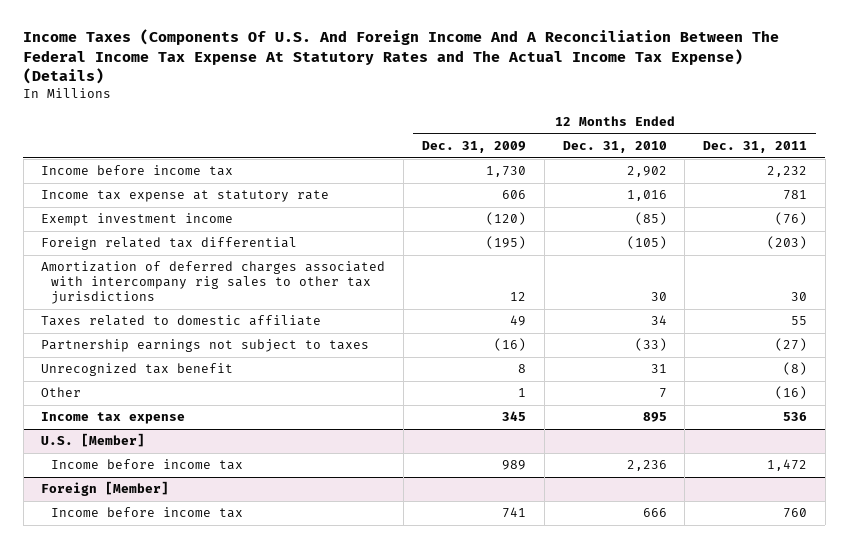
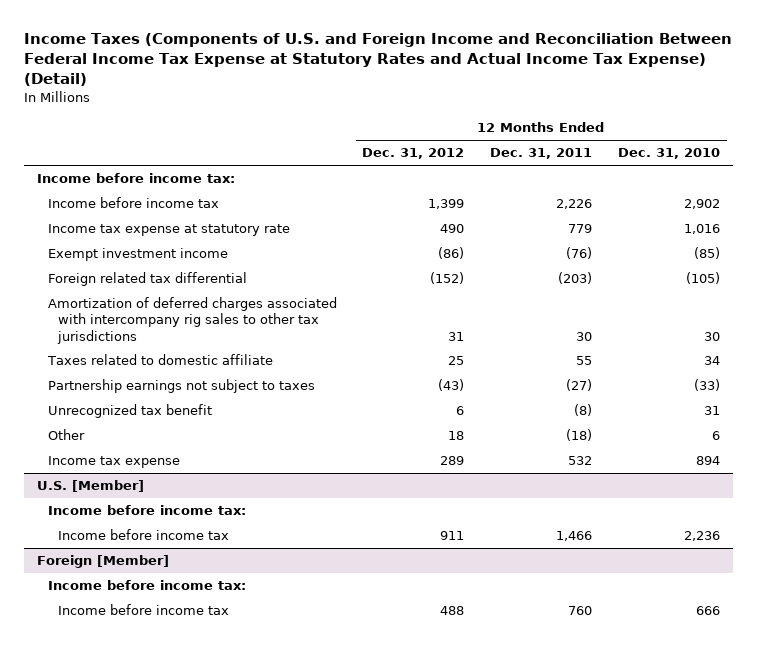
[23,29,780,84] Income Taxes (Components Of U.S. And Foreign Income And A Reconciliation Between The Federal Income Tax Expense At Statutory Rates and The Actual Income Tax Expense) (Details) -> [23,33,732,87] Income Taxes (Components of U.S. and Foreign Income and Reconciliation Between Federal Income Tax Expense at Statutory Rates and Actual Income Tax Expense) (Detail)
[421,140,526,153] Dec. 31, 2009 -> none
none -> [362,148,465,160] Dec. 31, 2012
none -> [36,173,235,184] Income before income tax:
[767,166,808,178] 2,232 -> [556,199,593,210] 2,226
[783,190,808,201] 781 -> [568,224,593,234] 779
[658,388,667,399] 7 -> [712,431,721,441] 6
[775,386,808,400] (16) -> [566,429,593,442] (18)
[642,412,667,423] 895 -> [696,456,721,466] 894
[783,412,808,422] 536 -> [568,456,593,466] 532
none -> [47,505,246,516] Income before income tax:
[767,459,808,472] 1,472 -> [556,531,593,542] 1,466
none -> [47,580,246,591] Income before income tax:

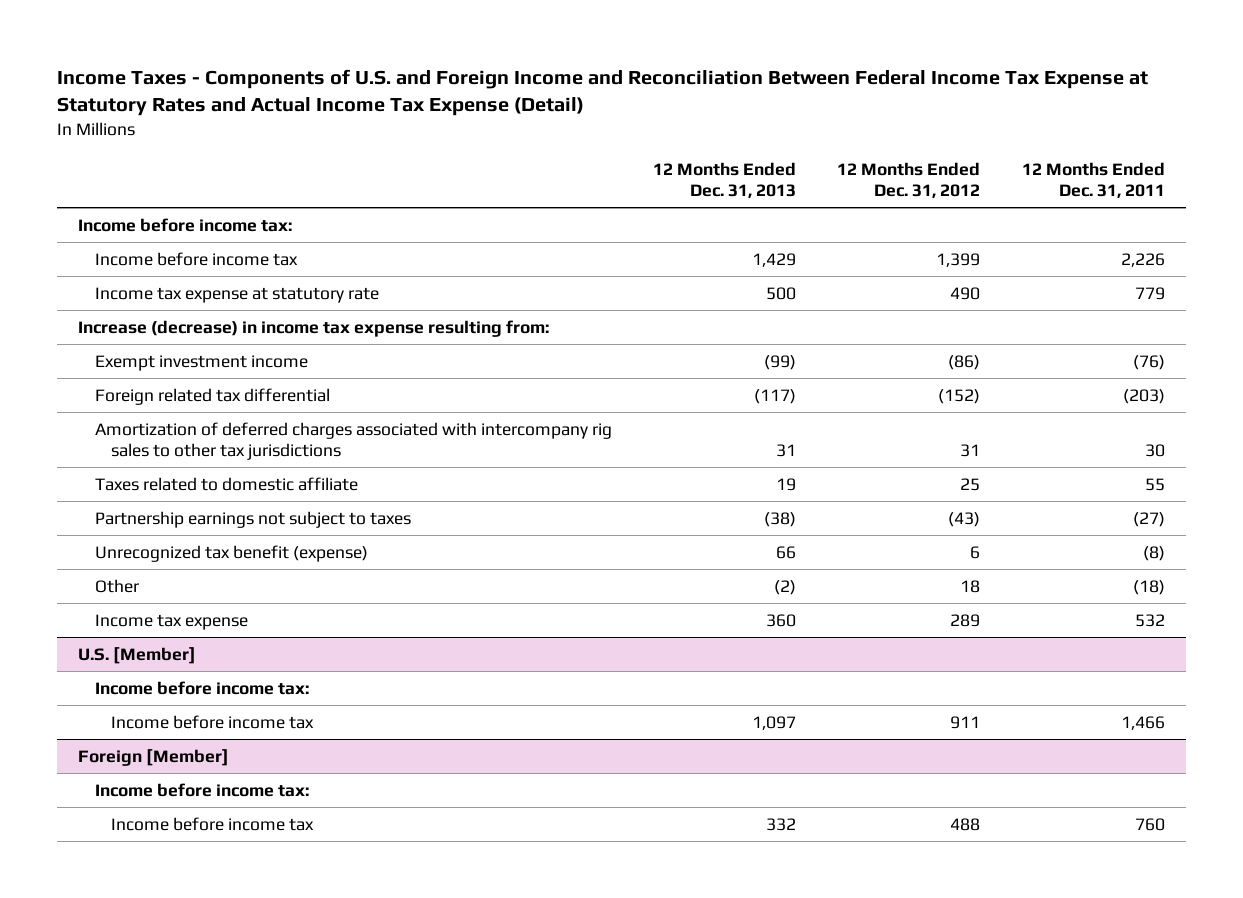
[23,33,732,87] Income Taxes (Components of U.S. and Foreign Income and Reconciliation Between Federal Income Tax Expense at Statutory Rates and Actual Income Tax Expense) (Detail) -> [57,69,1149,117] Income Taxes - Components of U.S. and Foreign Income and Reconciliation Between Federal Income Tax Expense at Statutory Rates and Actual Income Tax Expense (Detail)
[618,148,721,160] Dec. 31, 2010 -> none
none -> [652,161,796,199] 12 Months Ended Dec. 31, 2013
none -> [78,319,550,337] Increase (decrease) in income tax expense resulting from:
[47,404,212,419] Unrecognized tax benefit -> [94,544,368,562] Unrecognized tax benefit (expense)

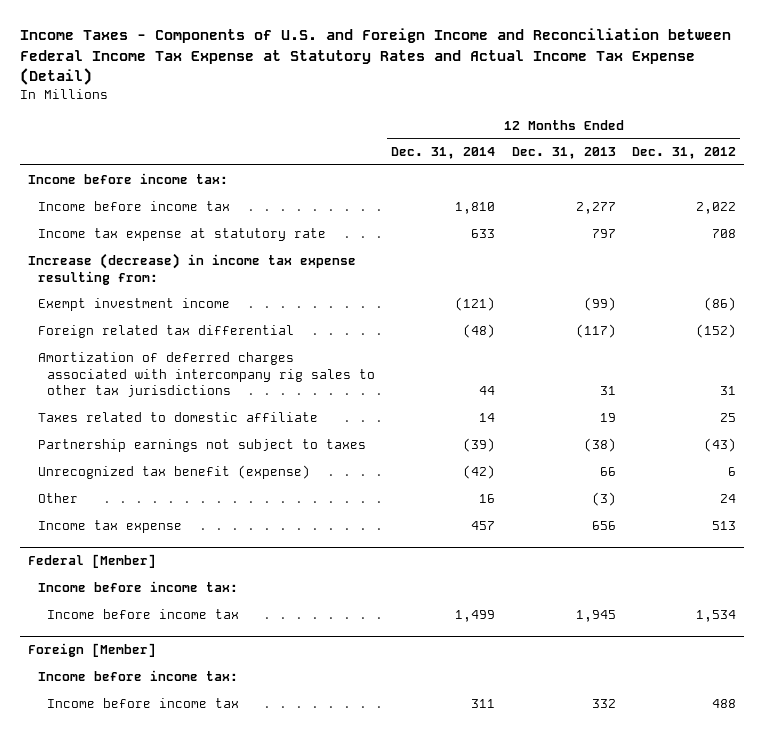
[57,69,1149,117] Income Taxes - Components of U.S. and Foreign Income and Reconciliation Between Federal Income Tax Expense at Statutory Rates and Actual Income Tax Expense (Detail) -> [19,28,731,85] Income Taxes - Components of U.S. and Foreign Income and Reconciliation between Federal Income Tax Expense at Statutory Rates and Actual Income Tax Expense (Detail)
[1021,161,1165,199] 12 Months Ended Dec. 31, 2011 -> none
none -> [391,147,496,160] Dec. 31, 2014
[751,252,796,267] 1,429 -> [575,201,616,214] 2,277
[936,252,981,267] 1,399 -> [696,201,737,214] 2,022
[765,286,796,300] 500 -> [591,228,616,238] 797
[950,286,981,300] 490 -> [712,228,737,238] 708
[78,646,197,664] U.S. [Member] -> none
[773,579,796,595] (2) -> [591,491,616,506] (3)
[960,579,981,593] 18 -> [720,493,737,503] 24
[765,613,796,627] 360 -> [591,520,616,530] 656
[950,613,981,627] 289 -> [712,520,737,530] 513
none -> [28,554,157,569] Federal [Member]
[751,715,796,730] 1,097 -> [575,609,616,622] 1,945
[950,715,981,729] 911 -> [696,609,737,622] 1,534

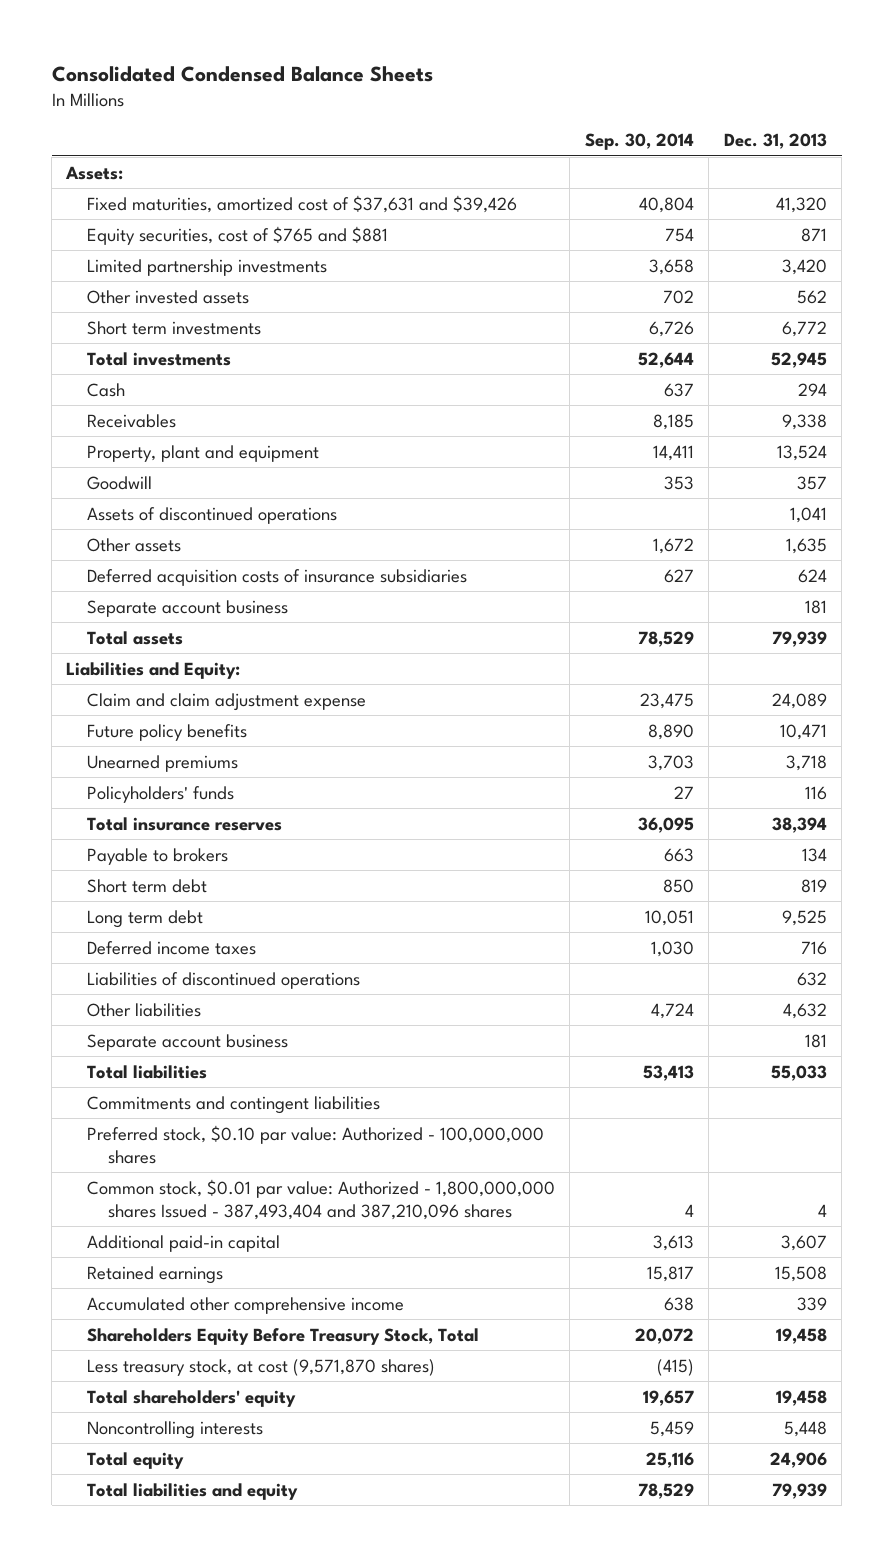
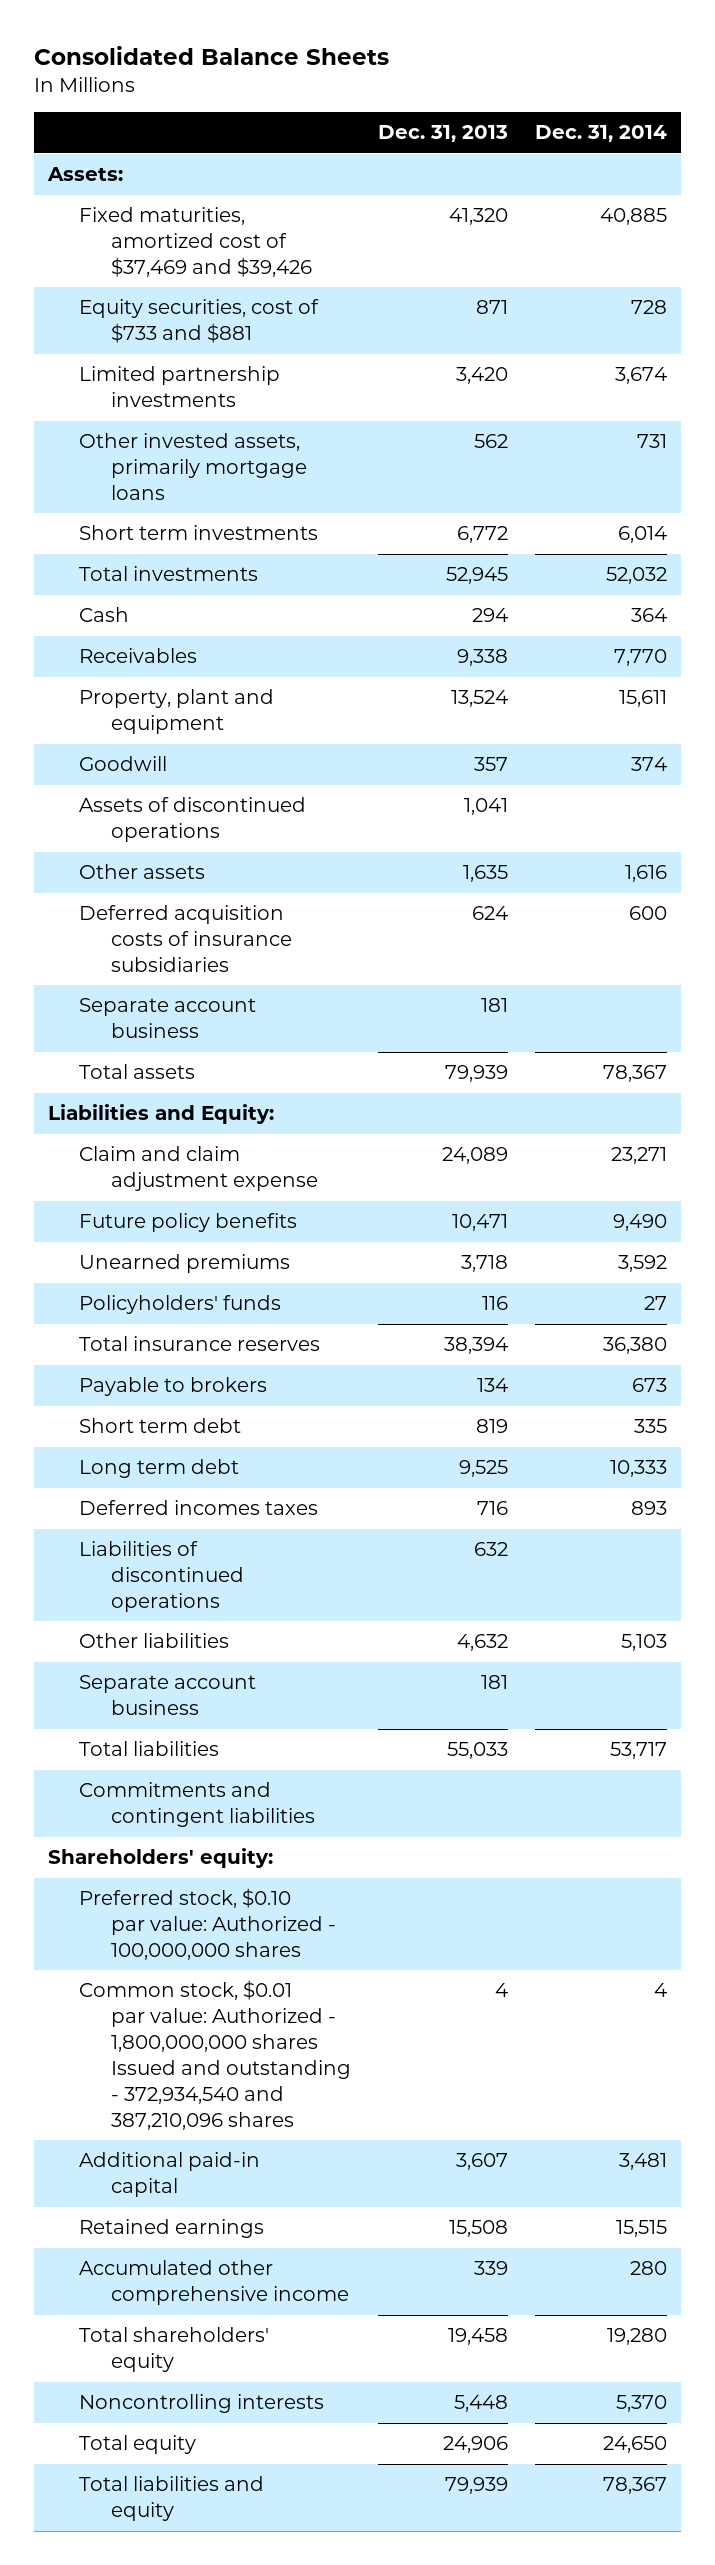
[51,65,433,82] Consolidated Condensed Balance Sheets -> [33,45,389,65] Consolidated Balance Sheets
[584,133,694,151] Sep. 30, 2014 -> none
none -> [535,125,668,143] Dec. 31, 2014
[87,194,518,213] Fixed maturities, amortized cost of $37,631 and $39,426 -> [79,207,313,278] Fixed maturities, amortized cost of $37,469 and $39,426
[87,225,389,245] Equity securities, cost of $765 and $881 -> [79,299,320,344] Equity securities, cost of $733 and $881
[87,289,250,304] Other invested assets -> [79,433,308,501] Other invested assets, primarily mortgage loans
[87,940,257,955] Deferred income taxes -> [79,1500,319,1516] Deferred incomes taxes
none -> [47,1848,273,1869] Shareholders' equity:
[87,1178,556,1220] Common stock, $0.01 par value: Authorized - 1,800,000,000 shares Issued - 387,493,404 and 387,210,096 shares -> [79,1980,352,2130] Common stock, $0.01 par value: Authorized - 1,800,000,000 shares Issued and outstanding - 372,934,540 and 387,210,096 shares
[87,1327,480,1345] Shareholders Equity Before Treasury Stock, Total -> none
[87,1358,436,1376] Less treasury stock, at cost (9,571,870 shares) -> none

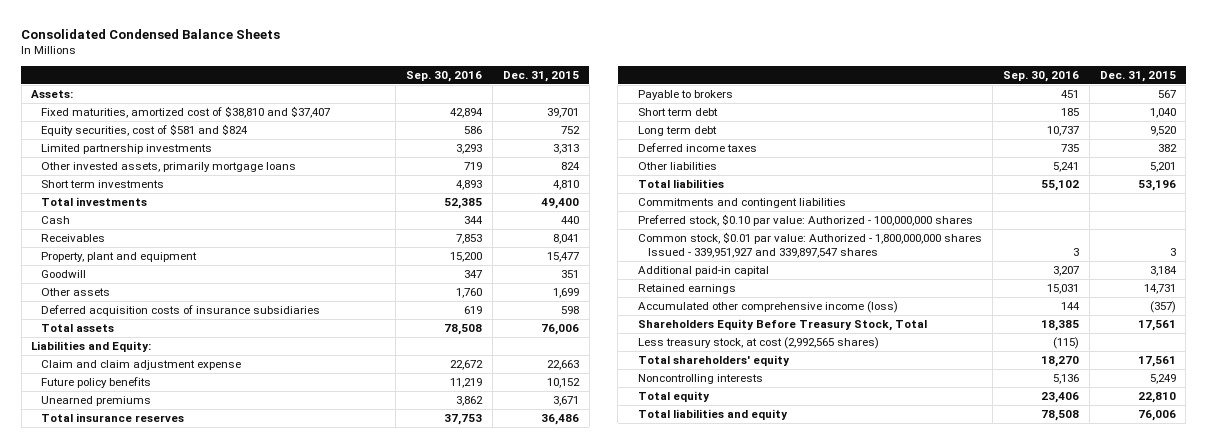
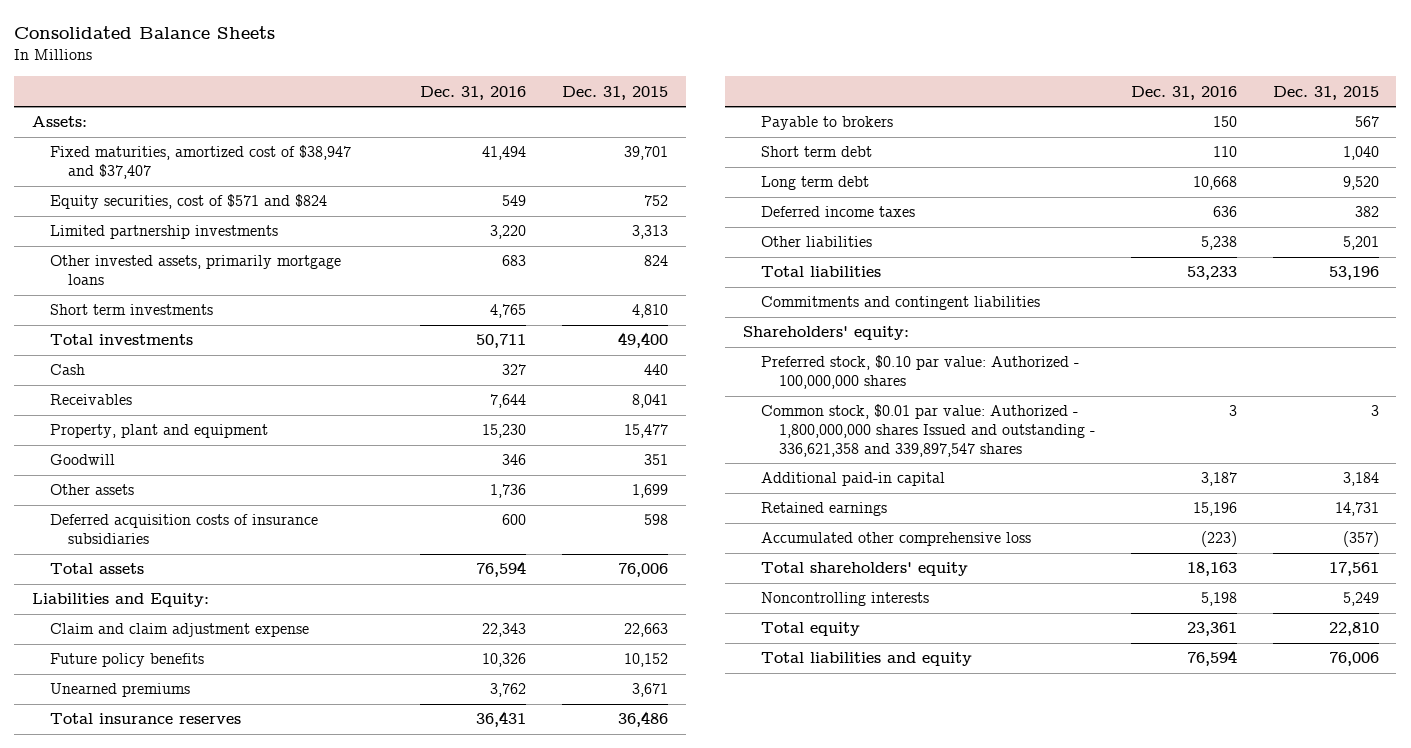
[21,28,281,39] Consolidated Condensed Balance Sheets -> [14,26,276,40] Consolidated Balance Sheets
[406,70,483,82] Sep. 30, 2016 -> none
none -> [419,85,526,100] Dec. 31, 2016
[41,106,331,119] Fixed maturities, amortized cost of $38,810 and $37,407 -> [50,145,352,180] Fixed maturities, amortized cost of $38,947 and $37,407
[41,124,249,137] Equity securities, cost of $581 and $824 -> [50,194,328,210] Equity securities, cost of $571 and $824
none -> [743,326,910,341] Shareholders' equity:
[638,232,983,259] Common stock, $0.01 par value: Authorized - 1,800,000,000 shares Issued - 339,951,927 and 339,897,547 shares -> [761,404,1095,457] Common stock, $0.01 par value: Authorized - 1,800,000,000 shares Issued and outstanding - 336,621,358 and 339,897,547 shares
[638,319,928,332] Shareholders Equity Before Treasury Stock, Total -> none
[638,337,880,350] Less treasury stock, at cost (2,992,565 shares) -> none
[638,301,899,314] Accumulated other comprehensive income (loss) -> [761,532,1032,547] Accumulated other comprehensive loss

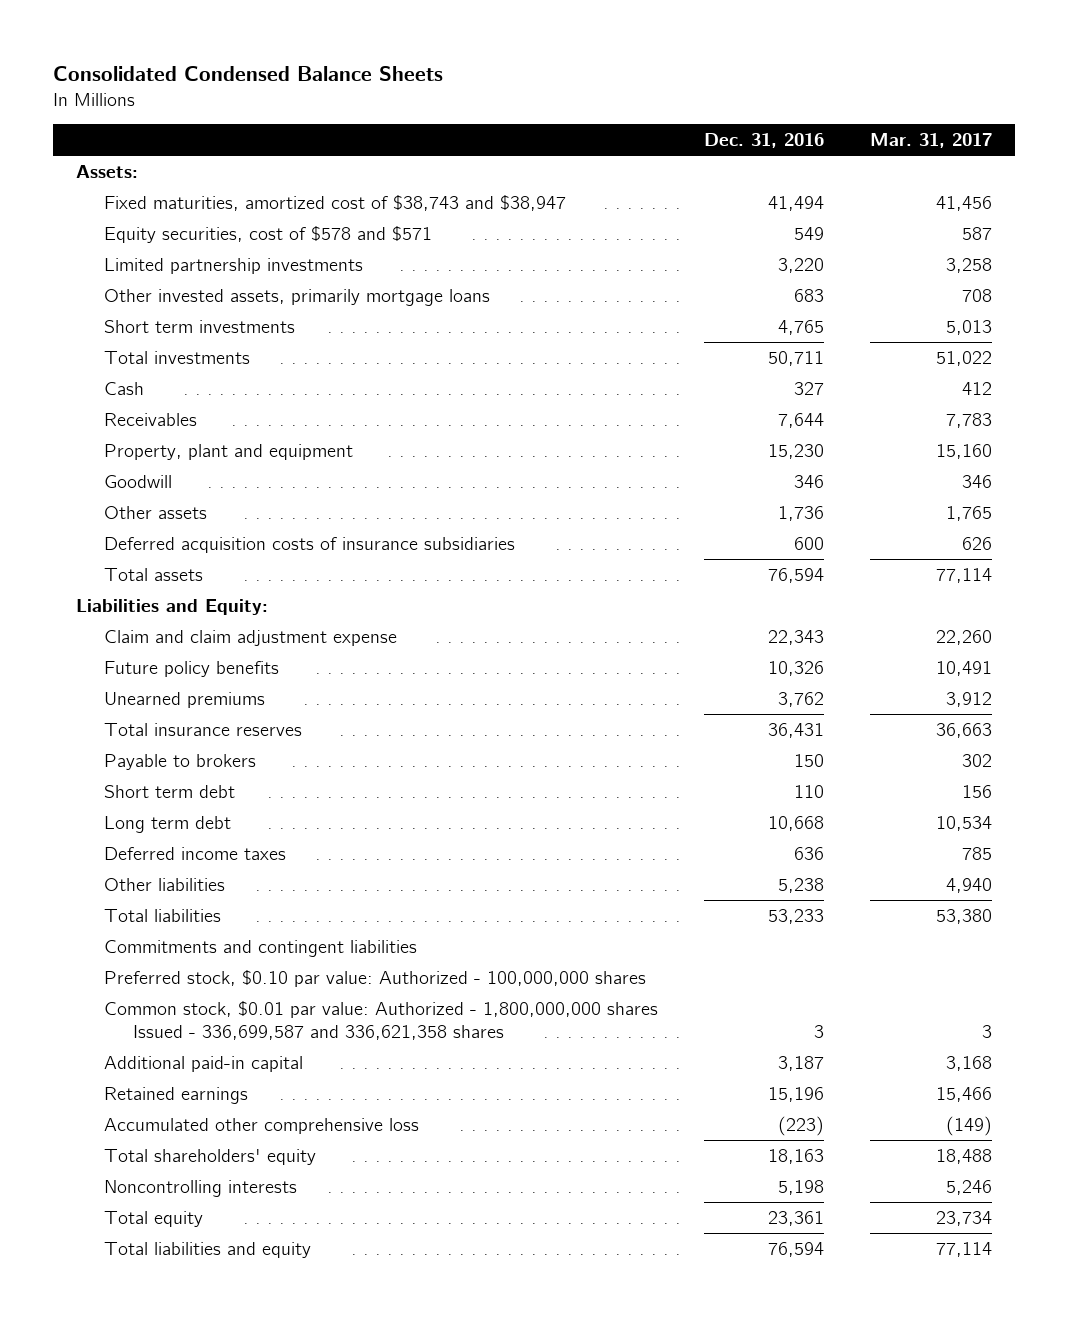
[14,26,276,40] Consolidated Balance Sheets -> [52,66,443,82] Consolidated Condensed Balance Sheets
[561,85,668,100] Dec. 31, 2015 -> none
none -> [870,133,993,149] Mar. 31, 2017
[50,145,352,180] Fixed maturities, amortized cost of $38,947 and $37,407 -> [104,194,567,211] Fixed maturities, amortized cost of $38,743 and $38,947
[50,194,328,210] Equity securities, cost of $571 and $824 -> [104,225,433,243] Equity securities, cost of $578 and $571
[743,326,910,341] Shareholders' equity: -> none
[761,404,1095,457] Common stock, $0.01 par value: Authorized - 1,800,000,000 shares Issued and outstanding - 336,621,358 and 339,897,547 shares -> [104,1000,659,1040] Common stock, $0.01 par value: Authorized - 1,800,000,000 shares Issued - 336,699,587 and 336,621,358 shares

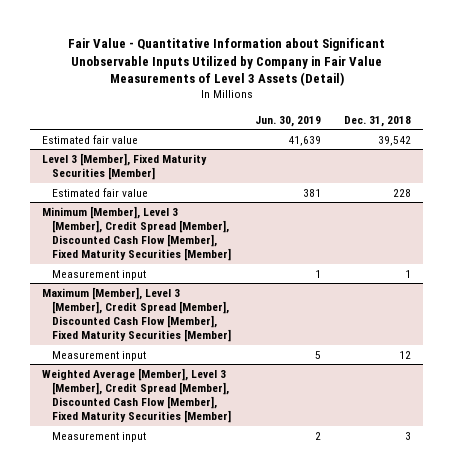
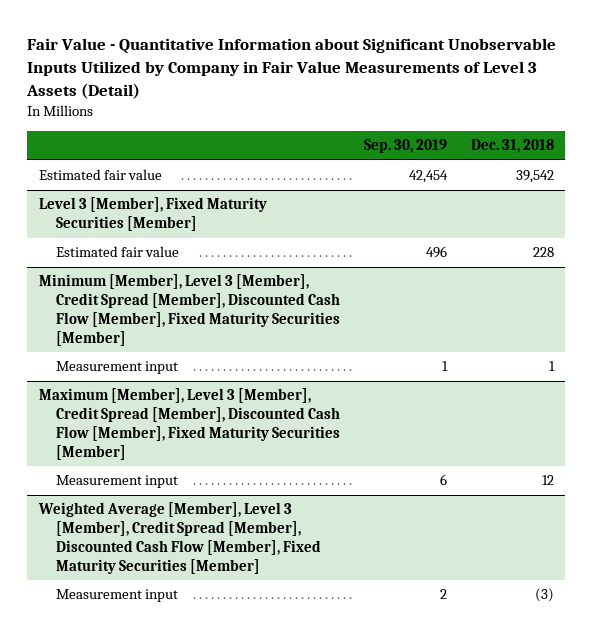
[254,115,321,127] Jun. 30, 2019 -> none
none -> [363,139,447,154] Sep. 30, 2019
[405,431,412,440] 3 -> [534,588,554,603] (3)

